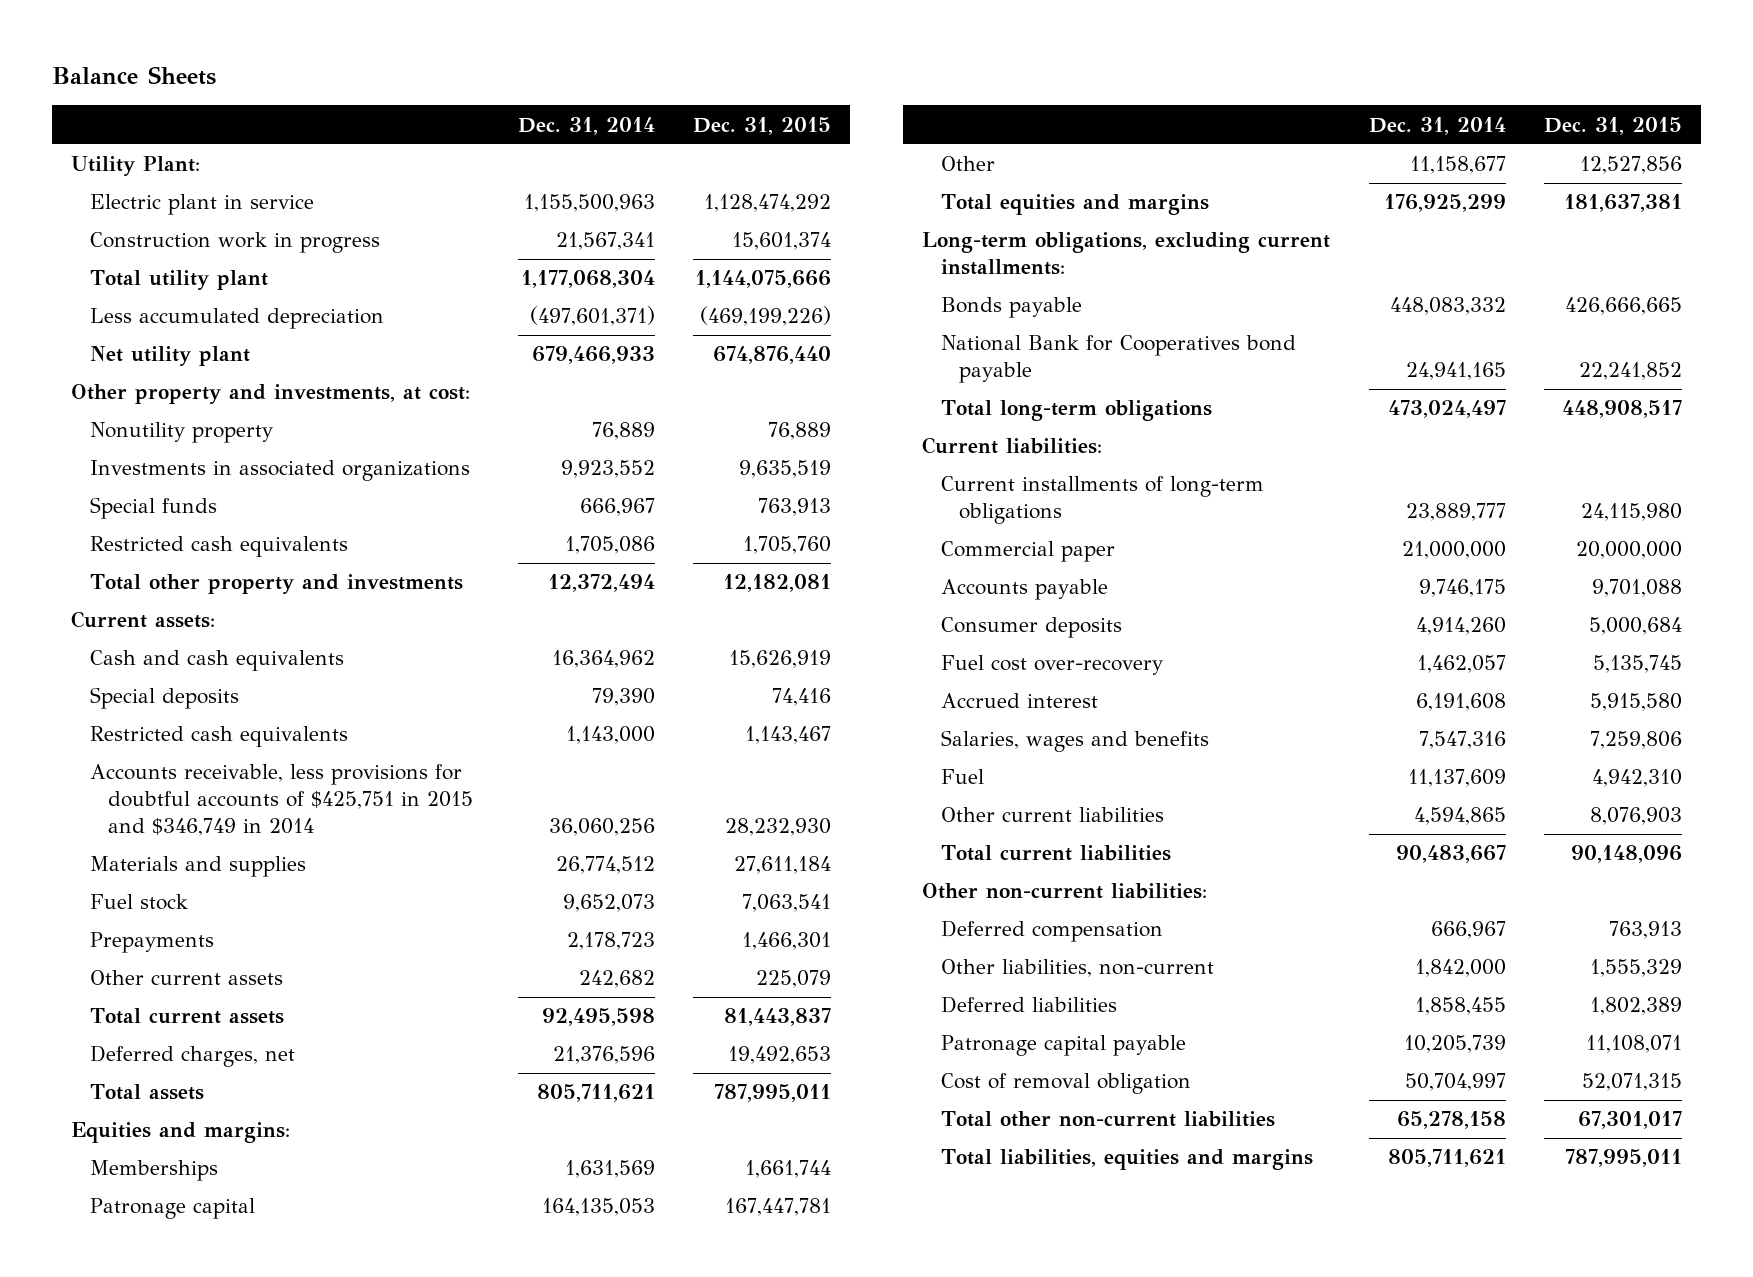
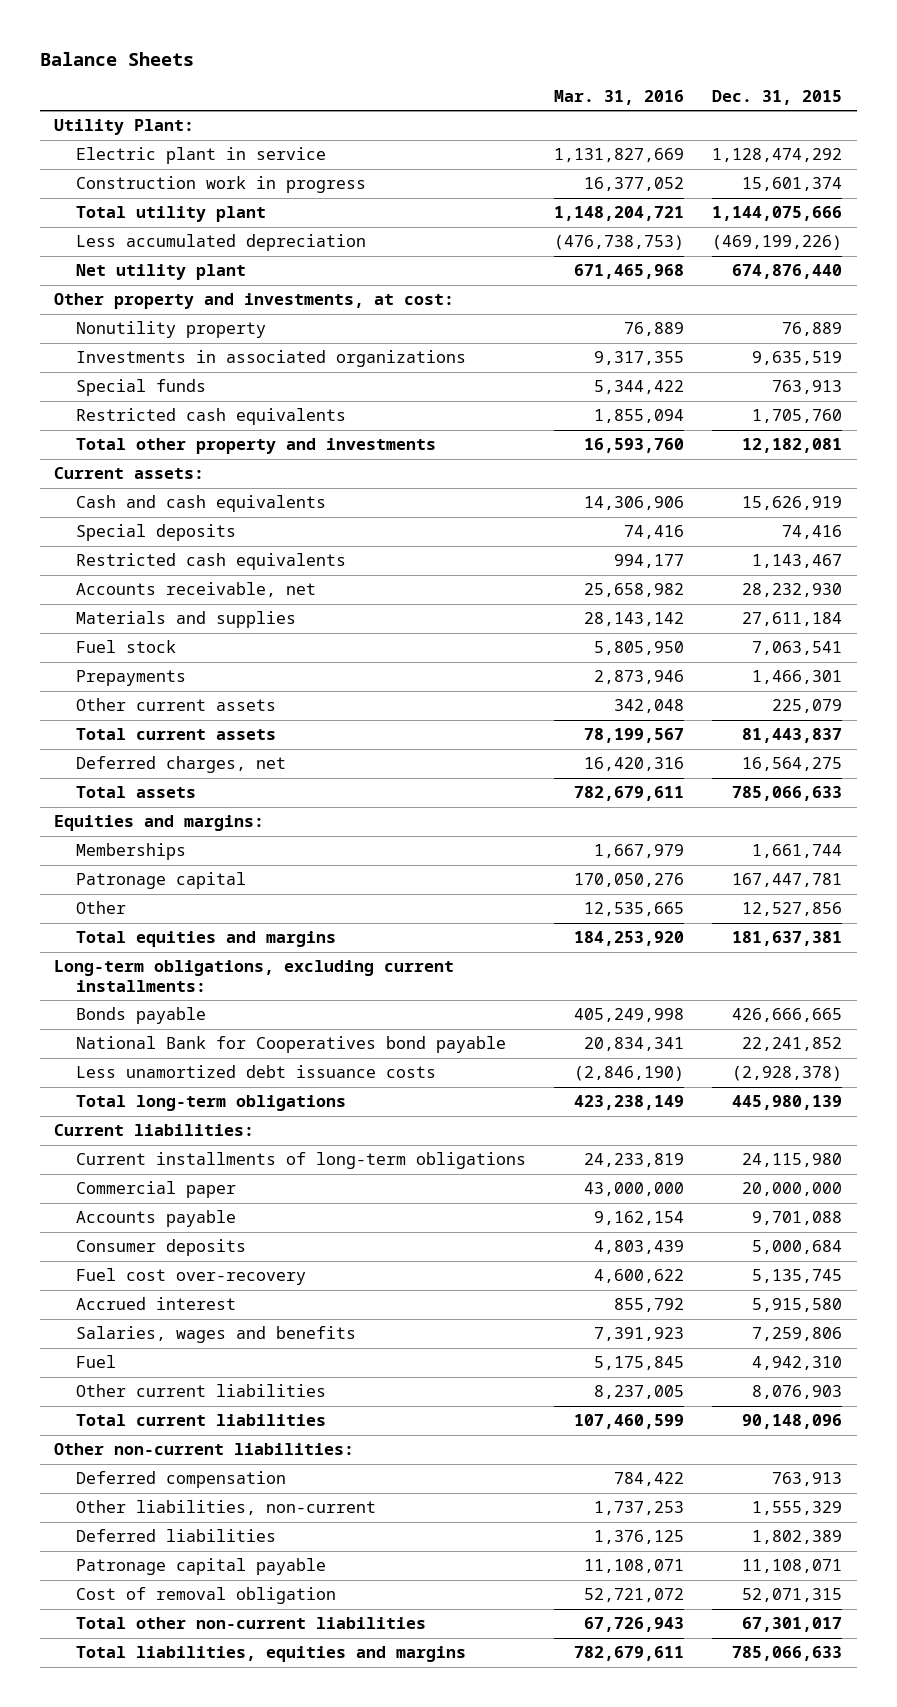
[517,116,655,135] Dec. 31, 2014 -> none
none -> [554,90,685,106] Mar. 31, 2016
[89,764,474,836] Accounts receivable, less provisions for doubtful accounts of $425,751 in 2015 and $346,749 in 2014 -> [76,582,317,598] Accounts receivable, net
[728,1046,832,1065] 19,492,653 -> [742,757,843,772] 16,564,275
[714,1084,832,1103] 787,995,011 -> [732,786,843,802] 785,066,633
none -> [76,1065,437,1079] Less unamortized debt issuance costs
[1562,400,1683,419] 448,908,517 -> [732,1095,843,1111] 445,980,139
[1565,1149,1683,1168] 787,995,011 -> [732,1646,843,1662] 785,066,633

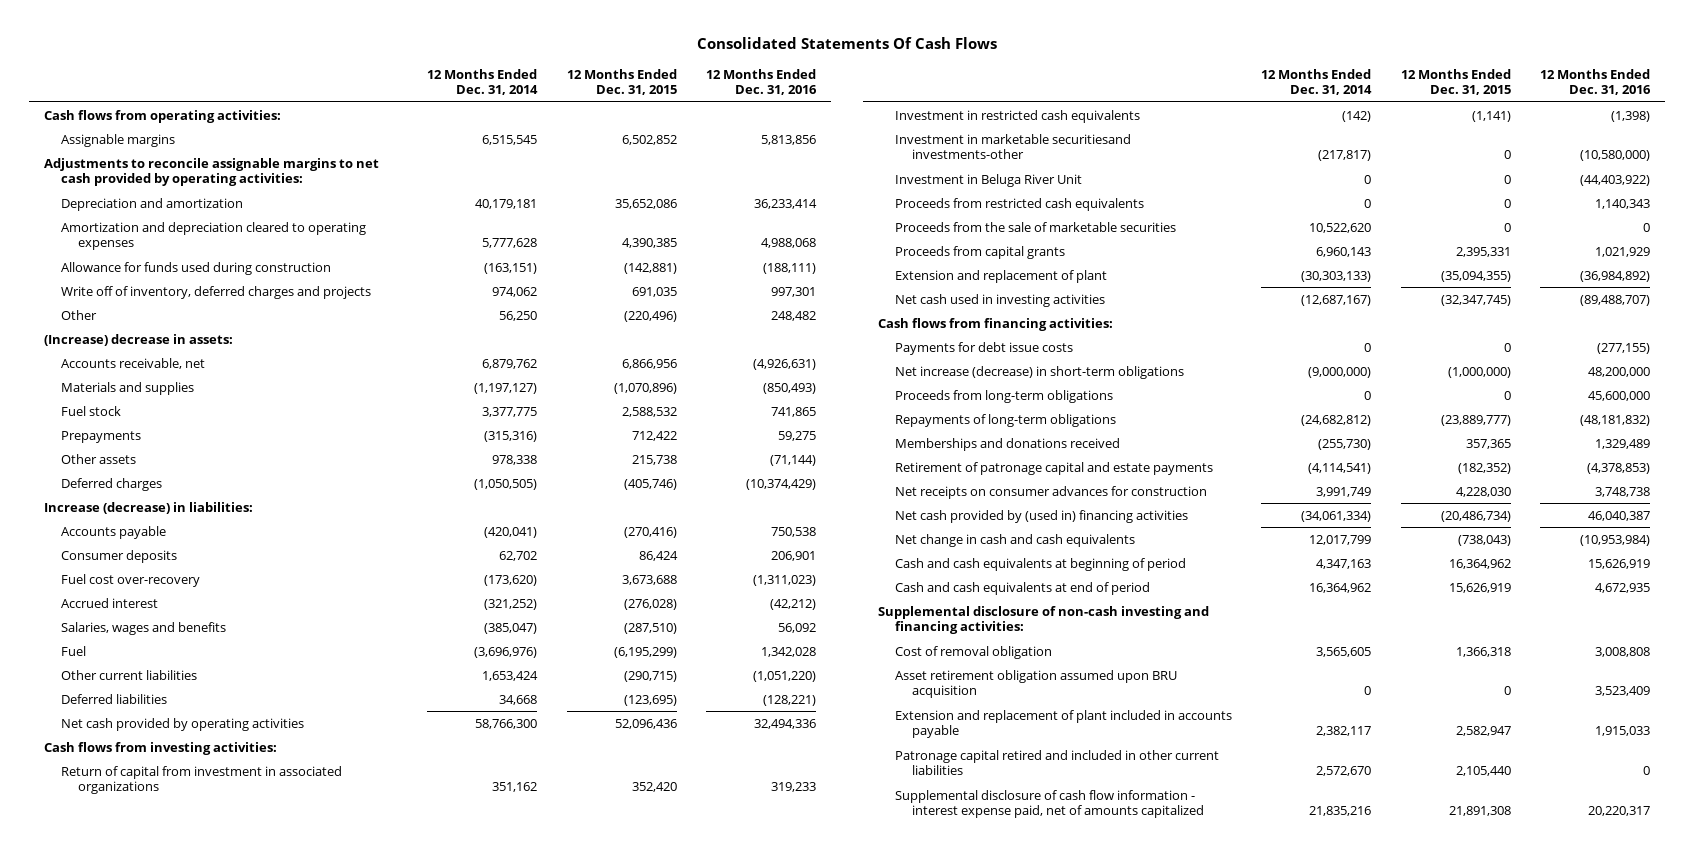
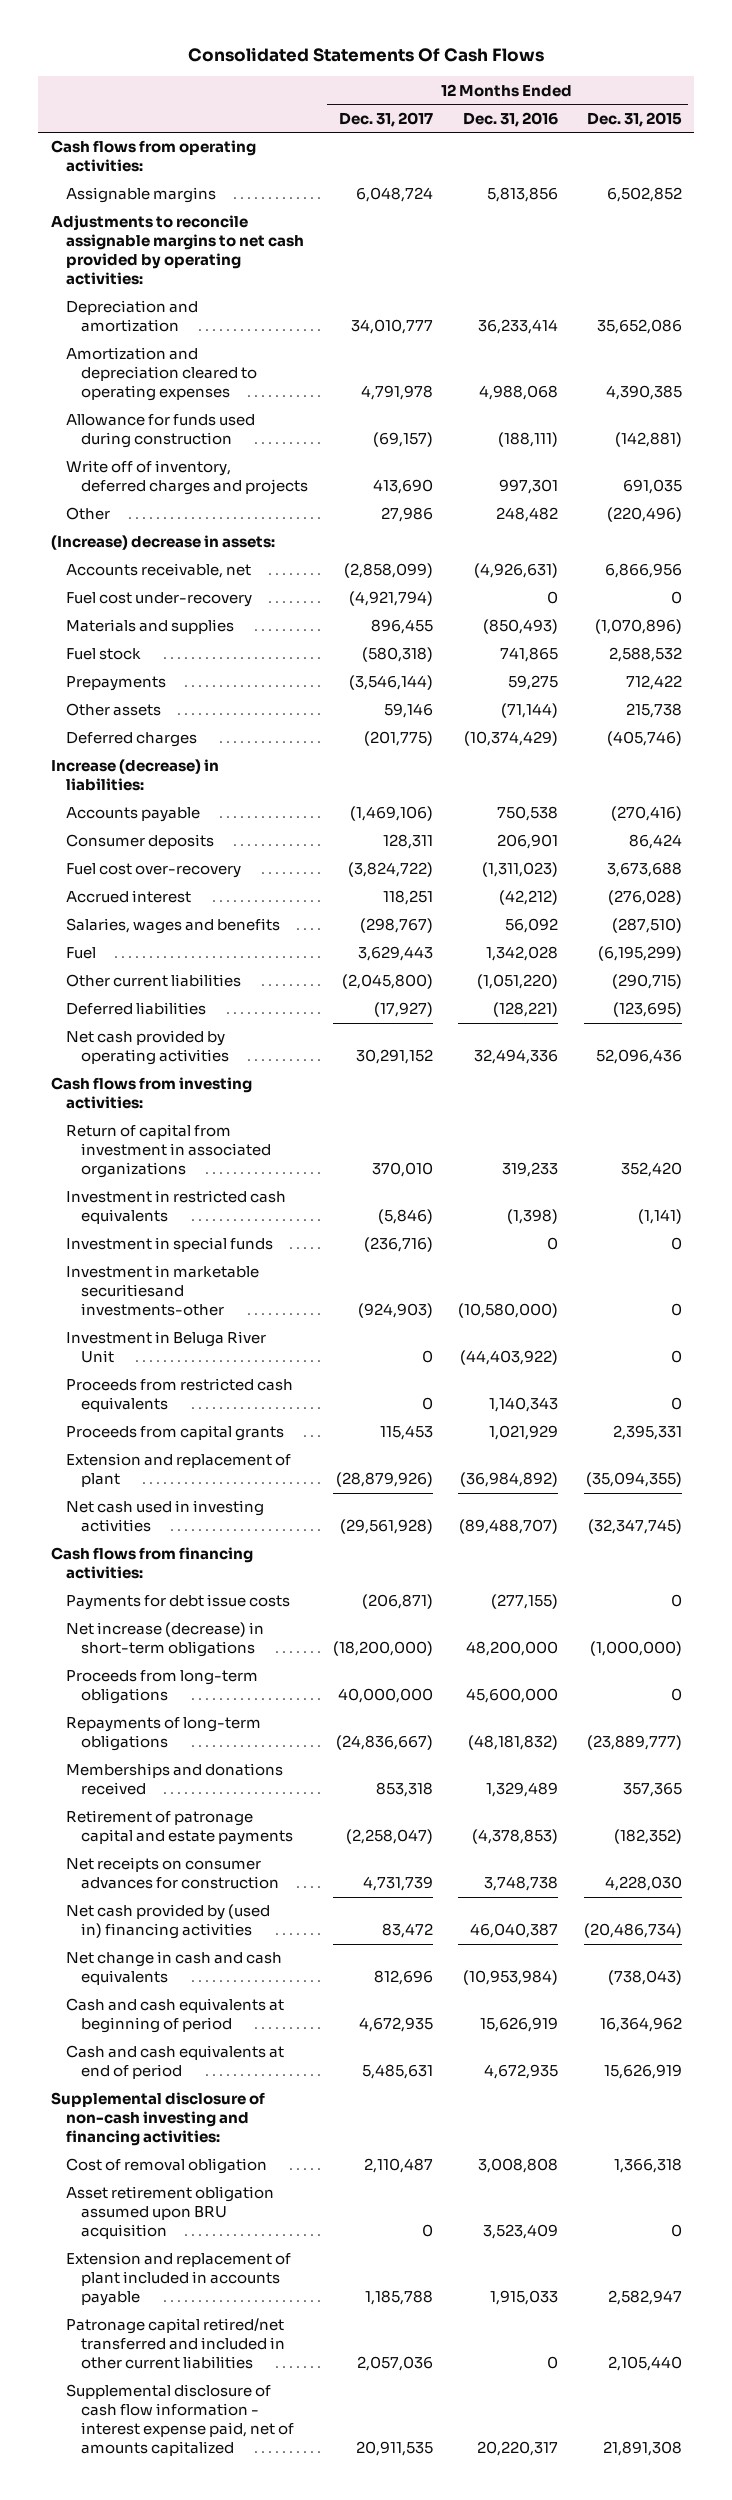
[427,69,539,96] 12 Months Ended Dec. 31, 2014 -> none
none -> [339,111,434,127] Dec. 31, 2017
none -> [65,592,252,608] Fuel cost under-recovery
none -> [65,1237,273,1253] Investment in special funds
[894,221,1176,232] Proceeds from the sale of marketable securities -> none
[894,749,1219,776] Patronage capital retired and included in other current liabilities -> [65,2318,285,2370] Patronage capital retired/net transferred and included in other current liabilities

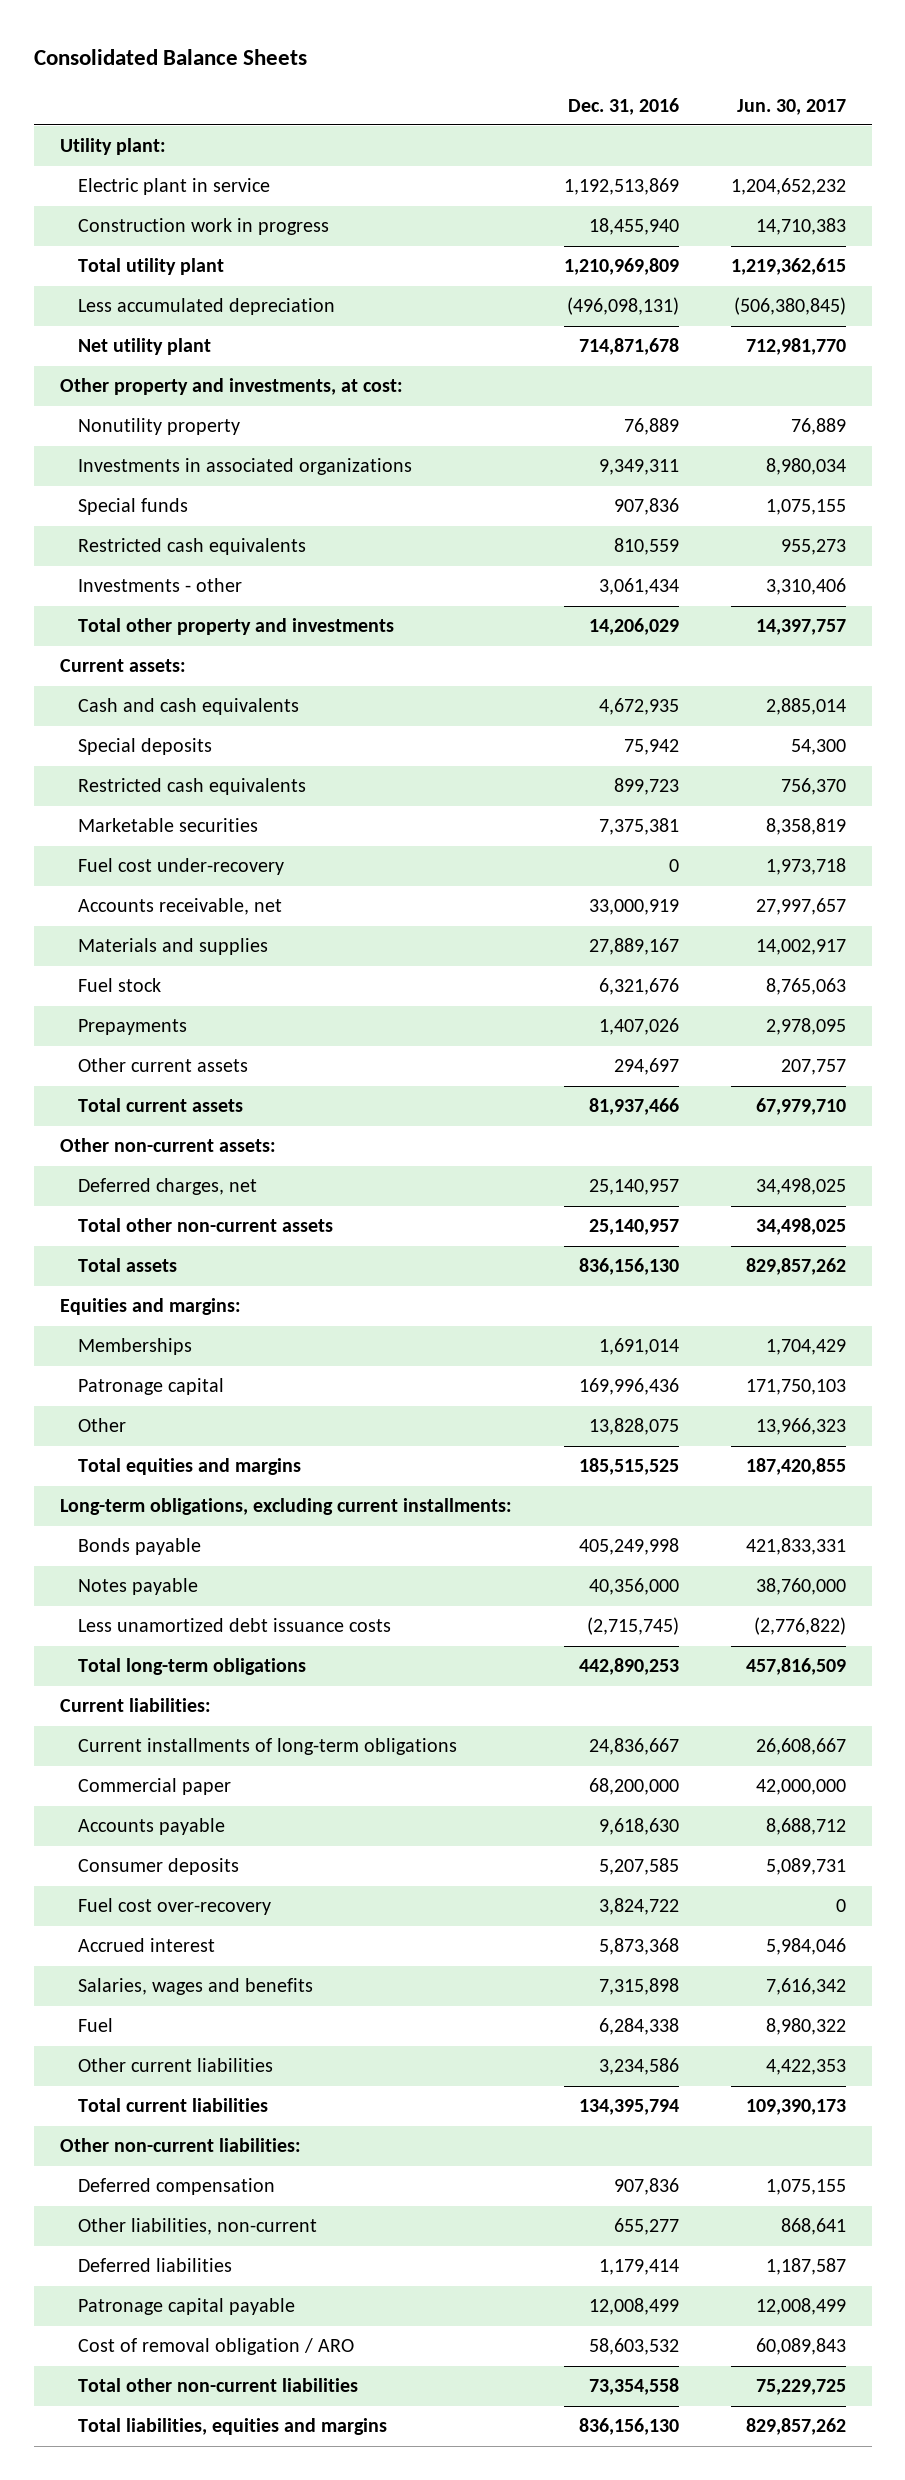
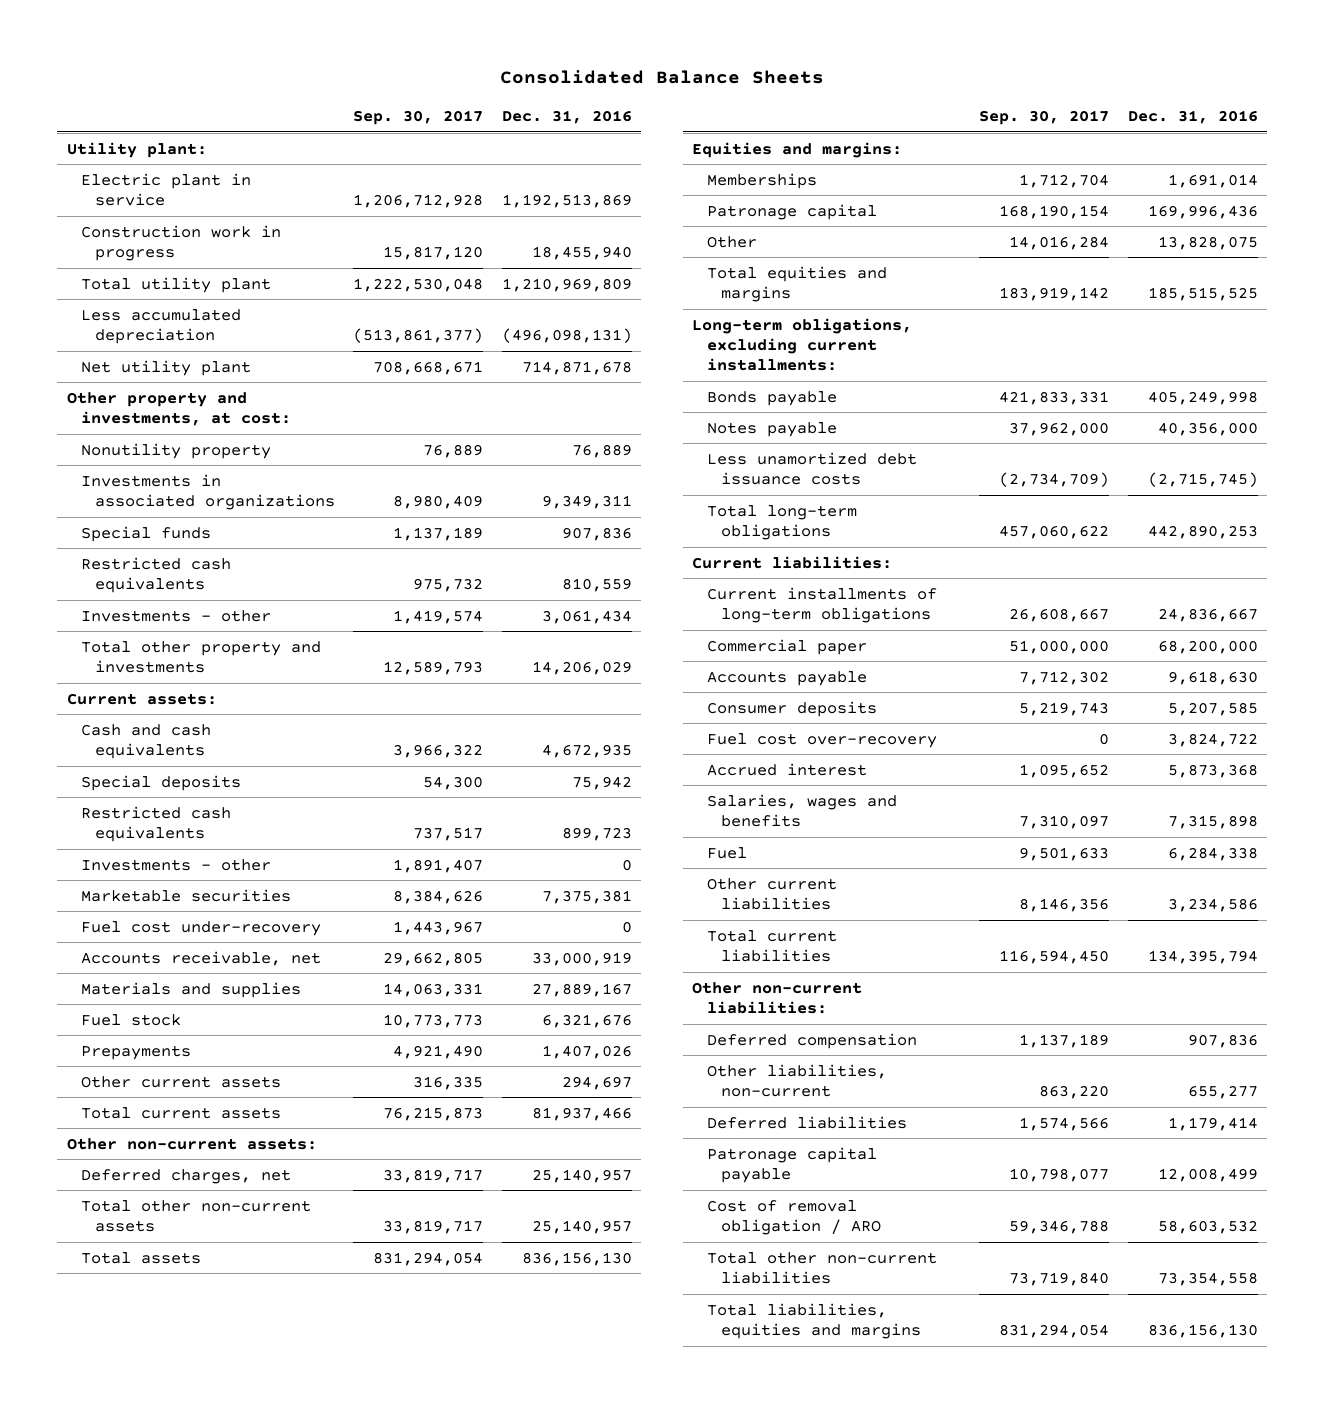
[736,98,846,115] Jun. 30, 2017 -> none
none -> [353,109,484,125] Sep. 30, 2017
none -> [80,858,271,871] Investments - other

